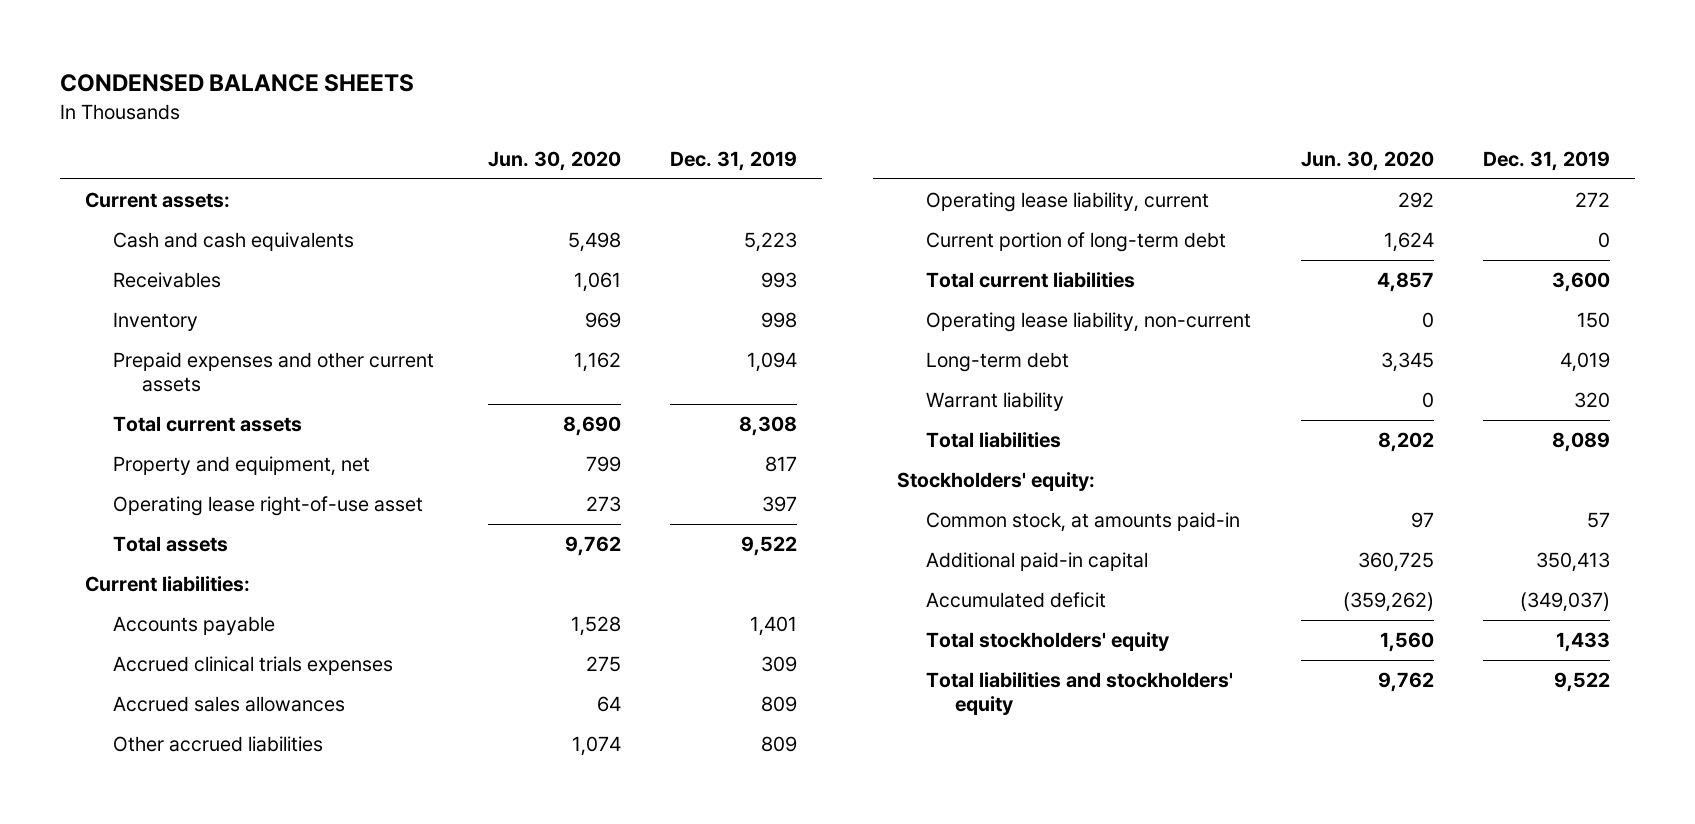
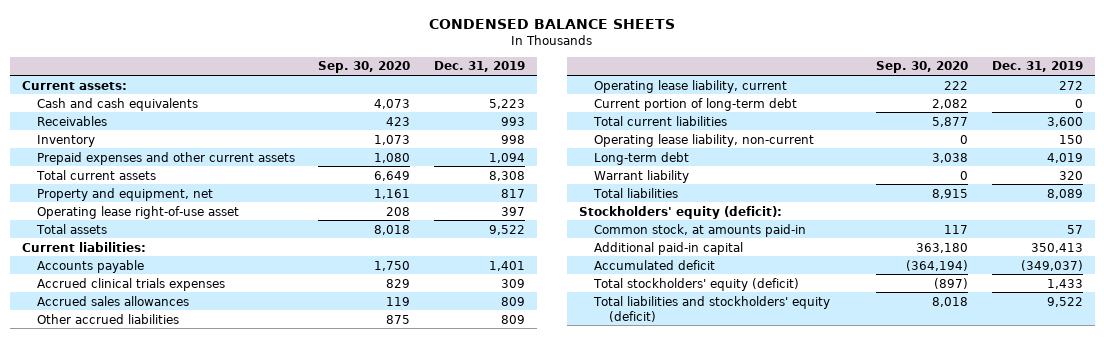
[487,150,621,171] Jun. 30, 2020 -> none
none -> [318,61,411,74] Sep. 30, 2020
[897,472,1096,492] Stockholders' equity: -> [579,205,783,219] Stockholders' equity (deficit):
[926,632,1170,652] Total stockholders' equity -> [593,277,800,291] Total stockholders' equity (deficit)
[926,672,1234,715] Total liabilities and stockholders' equity -> [593,295,831,322] Total liabilities and stockholders' equity (deficit)

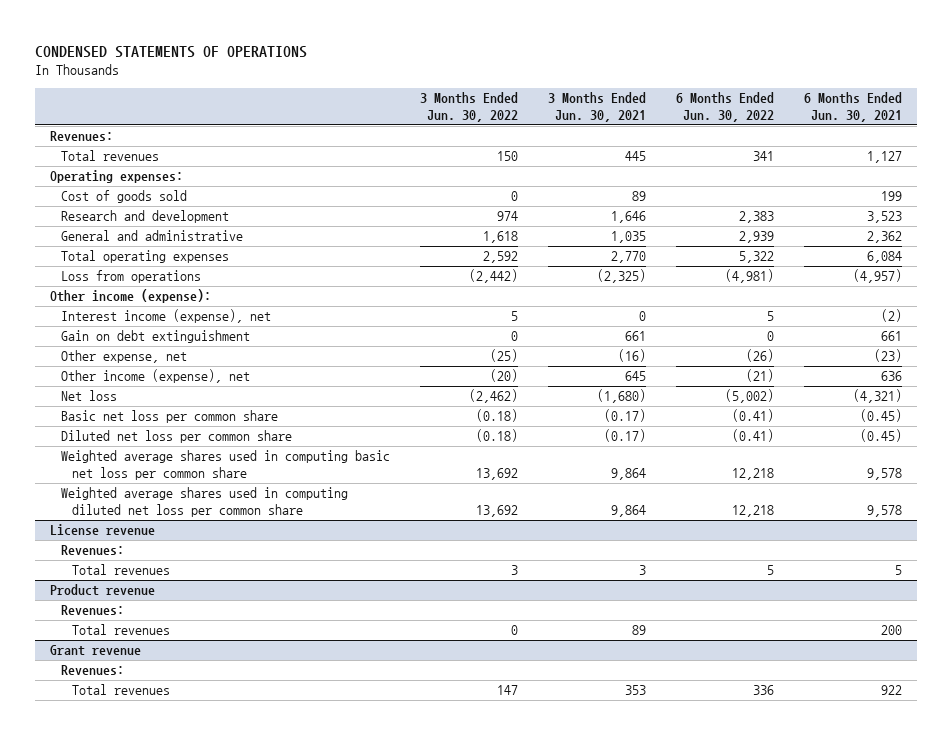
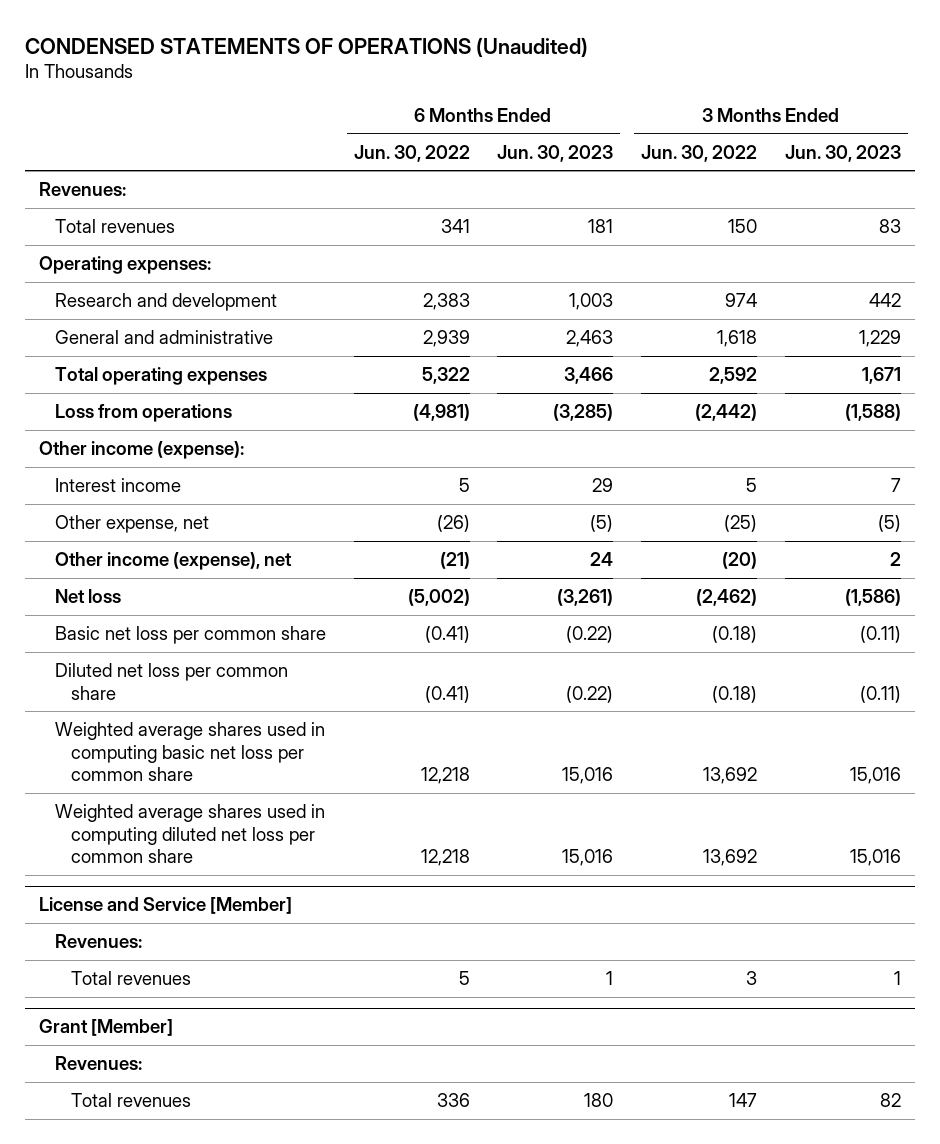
[34,45,307,58] CONDENSED STATEMENTS OF OPERATIONS -> [25,36,589,57] CONDENSED STATEMENTS OF OPERATIONS (Unaudited)
[548,92,647,122] 3 Months Ended Jun. 30, 2021 -> none
[804,92,903,122] 6 Months Ended Jun. 30, 2021 -> none
none -> [497,144,614,162] Jun. 30, 2023
none -> [784,144,901,162] Jun. 30, 2023
[60,190,187,204] Cost of goods sold -> none
[60,330,250,344] Gain on debt extinguishment -> none
[60,309,271,324] Interest income (expense), net -> [54,478,181,493] Interest income
[49,524,155,536] License revenue -> [38,897,292,915] License and Service [Member]
[49,584,155,597] Product revenue -> none
[60,605,124,616] Revenues: -> none
[71,624,170,636] Total revenues -> none
[49,645,141,657] Grant revenue -> [38,1019,173,1037] Grant [Member]

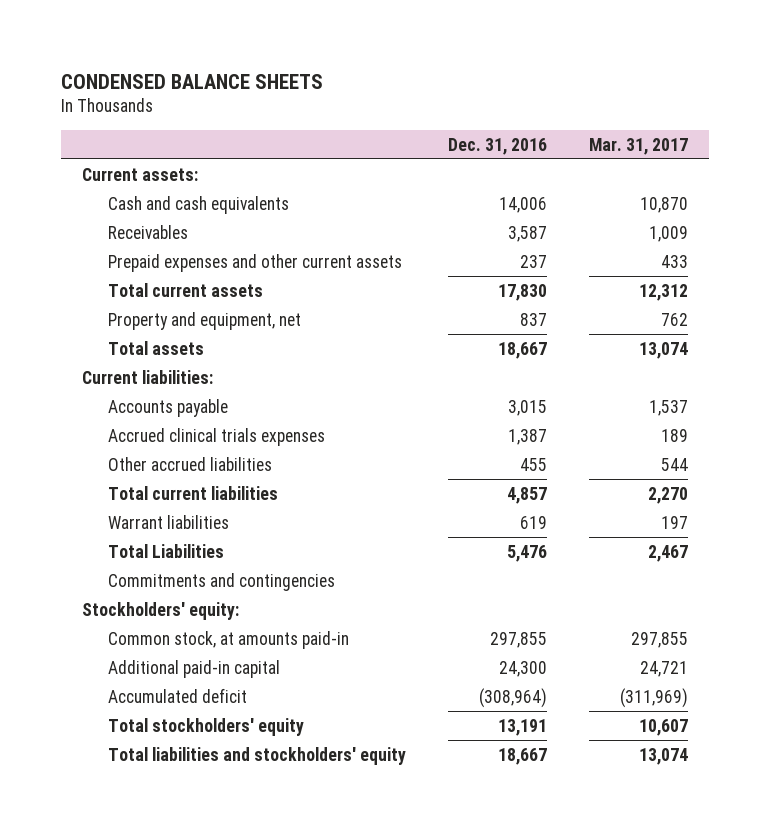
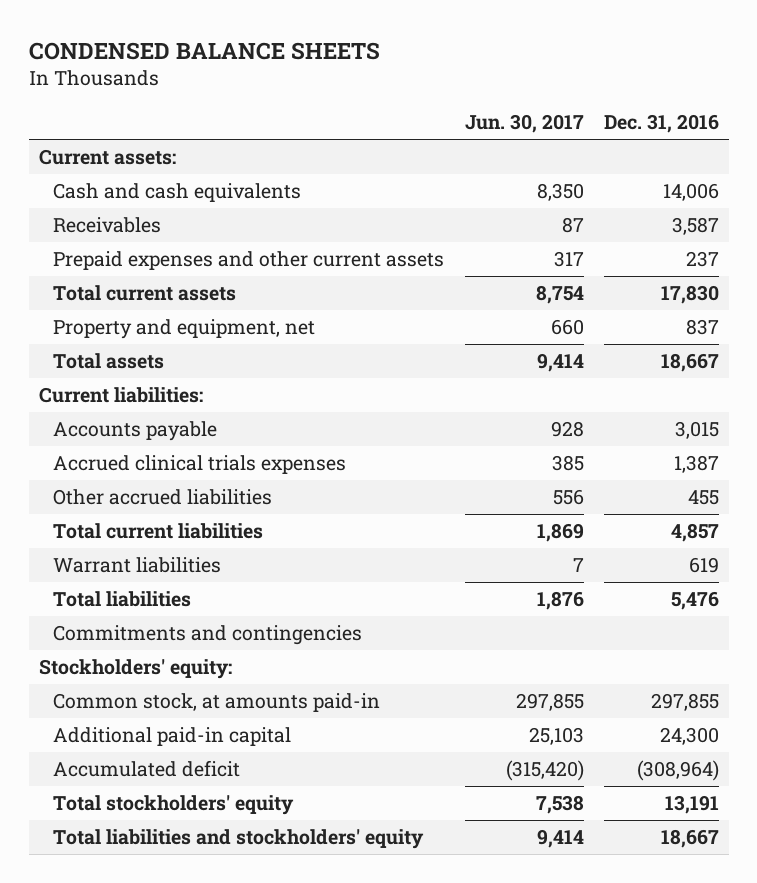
[588,137,688,155] Mar. 31, 2017 -> none
none -> [464,114,584,134] Jun. 30, 2017
[108,543,225,558] Total Liabilities -> [53,591,192,608] Total liabilities

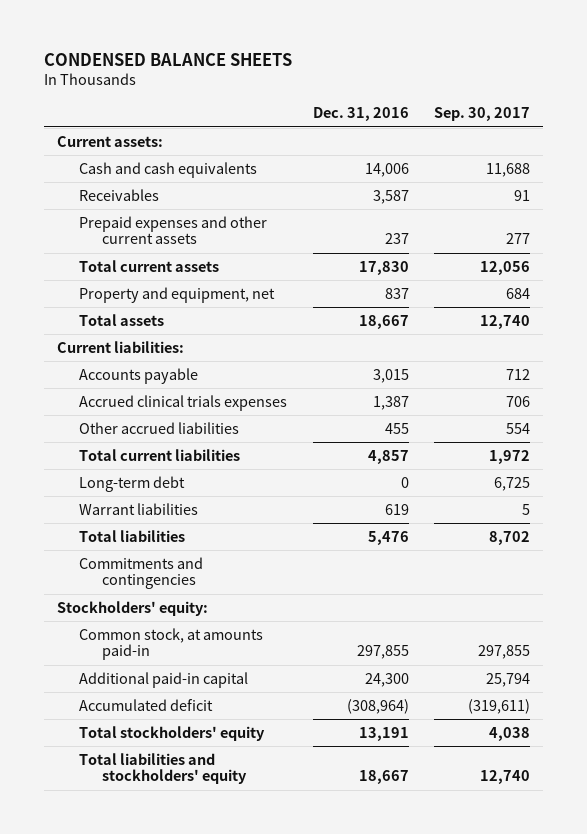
[464,114,584,134] Jun. 30, 2017 -> none
none -> [434,107,531,122] Sep. 30, 2017
none -> [79,475,186,492] Long-term debt

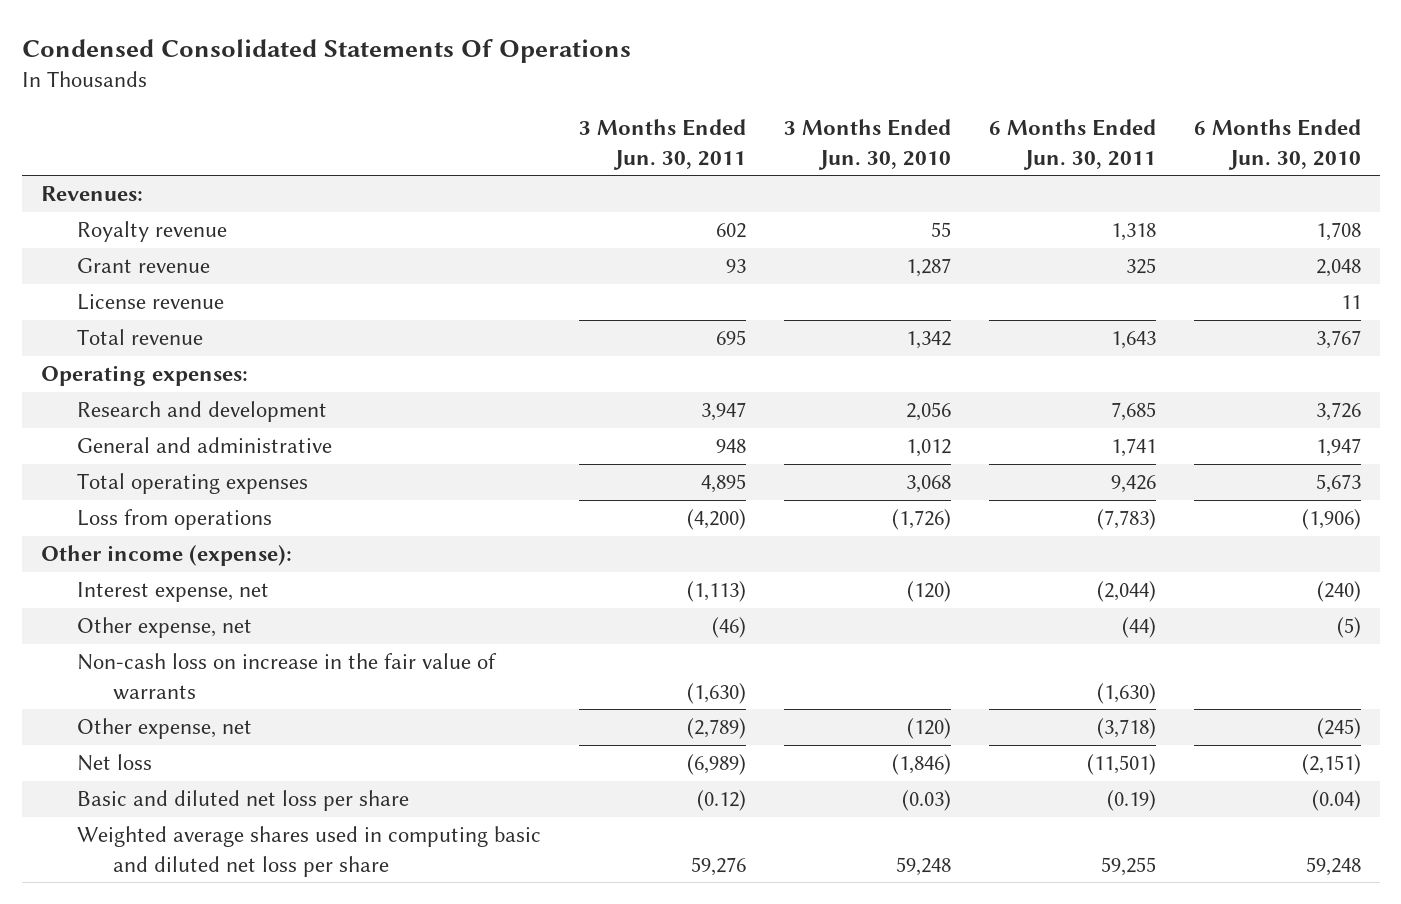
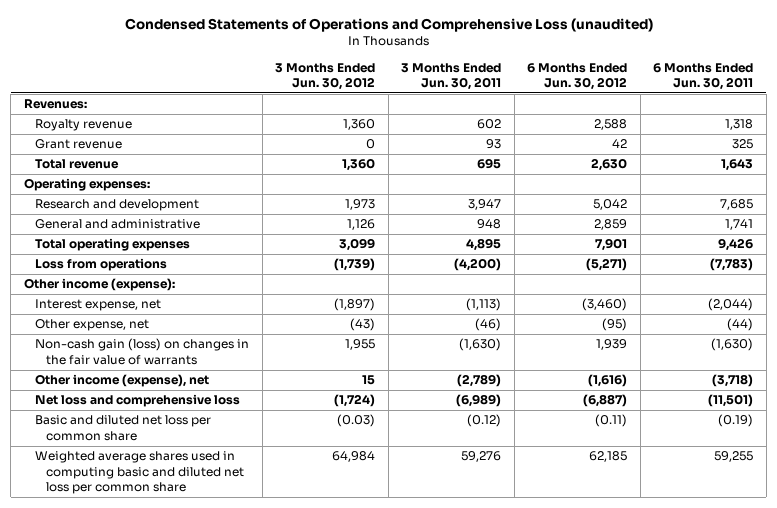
[21,38,631,63] Condensed Consolidated Statements Of Operations -> [124,18,653,33] Condensed Statements of Operations and Comprehensive Loss (unaudited)
[783,119,951,170] 3 Months Ended Jun. 30, 2010 -> none
[1193,119,1361,170] 6 Months Ended Jun. 30, 2010 -> none
none -> [275,62,376,90] 3 Months Ended Jun. 30, 2012
none -> [527,62,628,90] 6 Months Ended Jun. 30, 2012
[76,294,224,311] License revenue -> none
[76,653,497,700] Non-cash loss on increase in the fair value of warrants -> [35,338,250,365] Non-cash gain (loss) on changes in the fair value of warrants
[76,718,252,740] Other expense, net -> [35,374,210,388] Other income (expense), net
[76,754,152,772] Net loss -> [35,394,241,408] Net loss and comprehensive loss
[76,790,409,812] Basic and diluted net loss per share -> [35,415,212,441] Basic and diluted net loss per common share
[76,826,541,877] Weighted average shares used in computing basic and diluted net loss per share -> [35,451,245,495] Weighted average shares used in computing basic and diluted net loss per common share

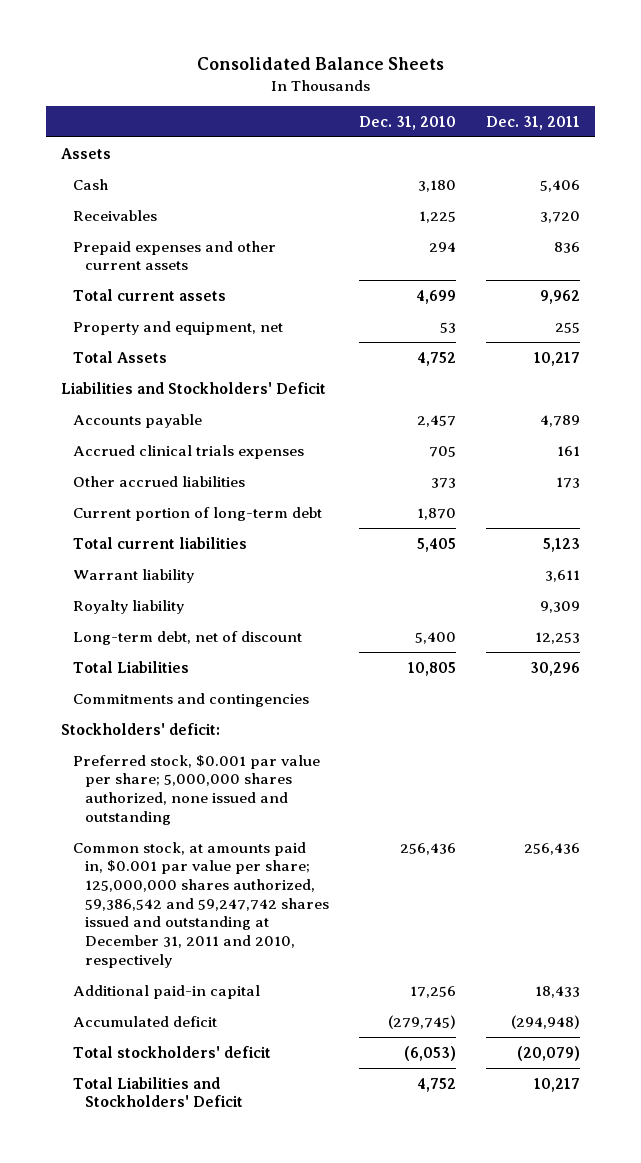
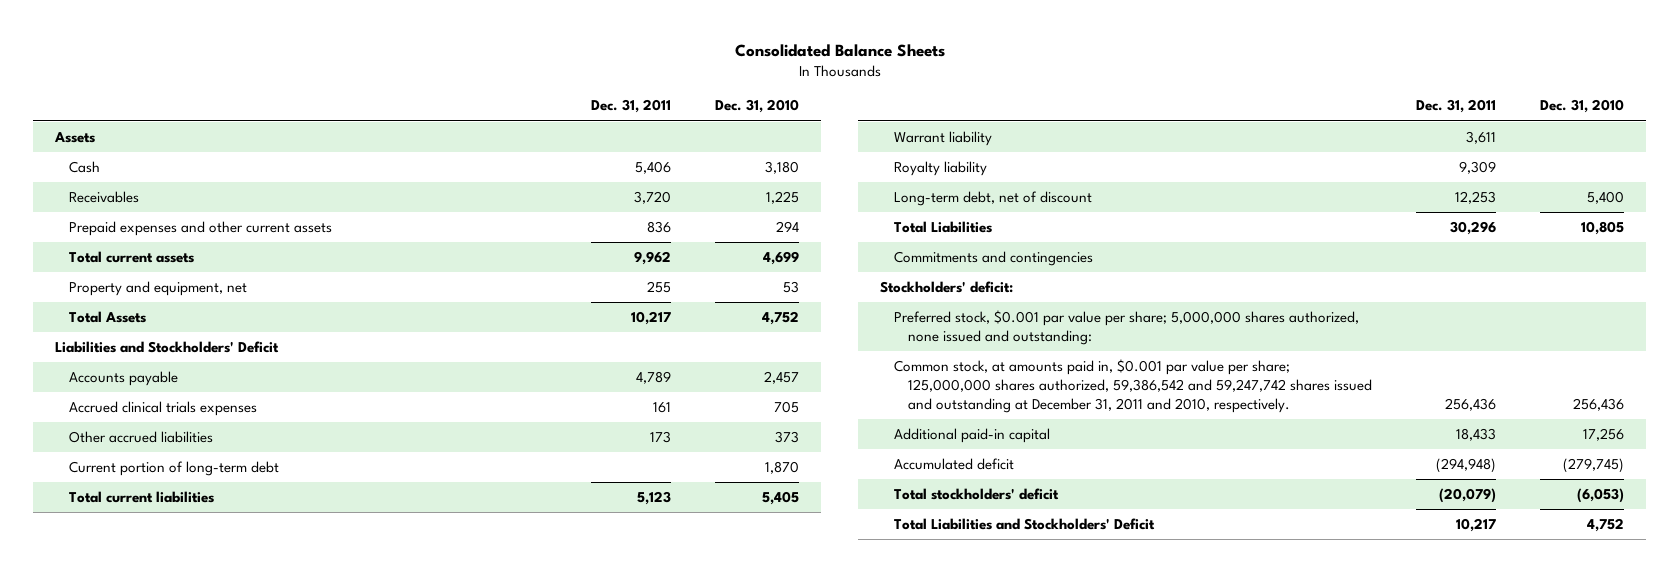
[72,754,320,825] Preferred stock, $0.001 par value per share; 5,000,000 shares authorized, none issued and outstanding -> [894,309,1360,346] Preferred stock, $0.001 par value per share; 5,000,000 shares authorized, none issued and outstanding:
[72,841,329,968] Common stock, at amounts paid in, $0.001 par value per share; 125,000,000 shares authorized, 59,386,542 and 59,247,742 shares issued and outstanding at December 31, 2011 and 2010, respectively -> [894,358,1373,414] Common stock, at amounts paid in, $0.001 par value per share; 125,000,000 shares authorized, 59,386,542 and 59,247,742 shares issued and outstanding at December 31, 2011 and 2010, respectively.

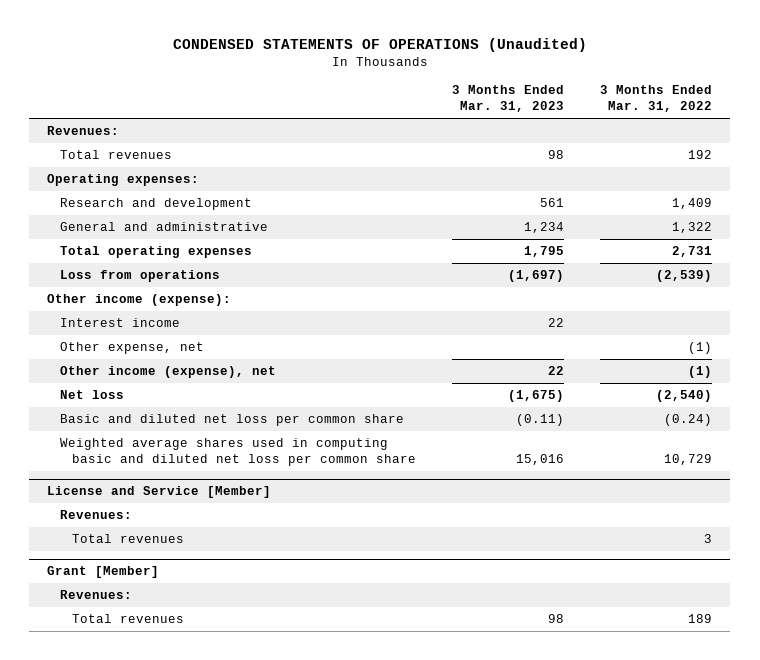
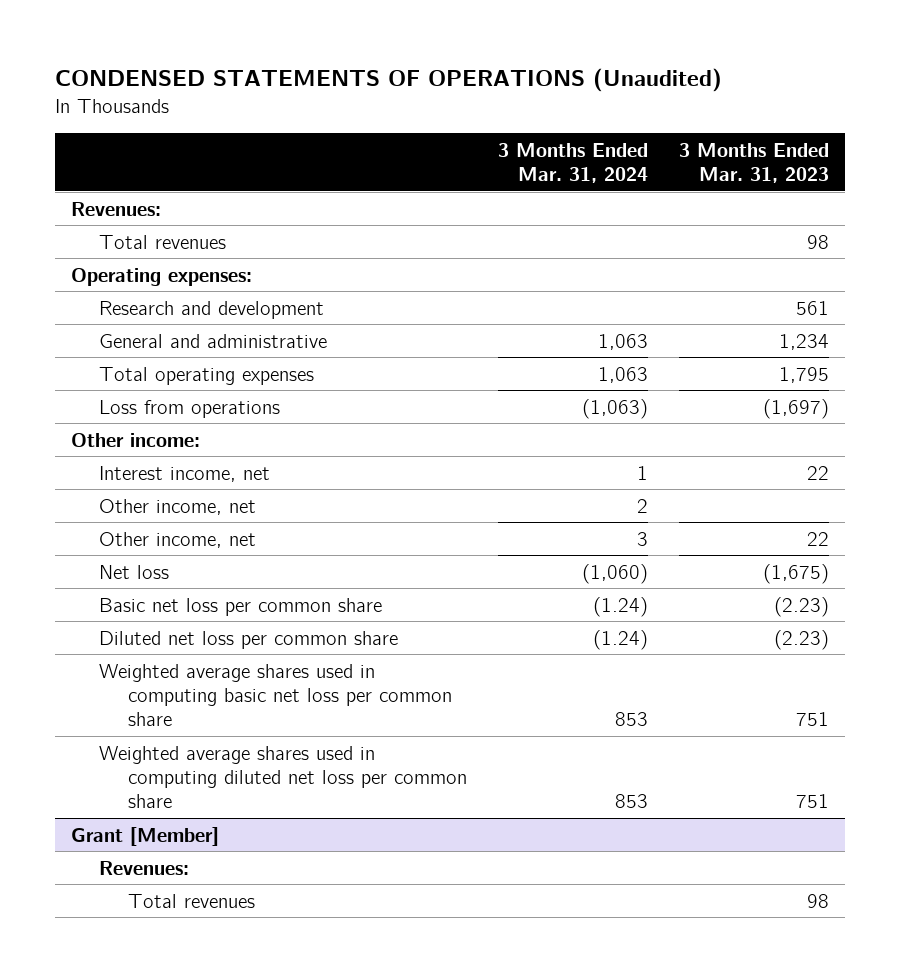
[600,85,713,113] 3 Months Ended Mar. 31, 2022 -> none
none -> [498,142,649,183] 3 Months Ended Mar. 31, 2024
[47,294,232,307] Other income (expense): -> [70,432,200,447] Other income:
[59,318,180,328] Interest income -> [99,465,271,482] Interest income, net
[59,342,204,355] Other expense, net -> [99,498,257,515] Other income, net
[59,366,276,379] Other income (expense), net -> [99,531,257,548] Other income, net
[47,486,272,499] License and Service [Member] -> none
[59,510,132,520] Revenues: -> none
[72,534,185,544] Total revenues -> none
none -> [99,597,383,616] Basic net loss per common share
[59,414,404,427] Basic and diluted net loss per common share -> [99,630,399,649] Diluted net loss per common share
[516,414,565,427] (0.11) -> [774,629,830,650] (2.23)
none -> [99,663,453,726] Weighted average shares used in computing basic net loss per common share
[59,438,417,467] Weighted average shares used in computing basic and diluted net loss per common share -> [99,745,468,808] Weighted average shares used in computing diluted net loss per common share
[516,454,565,466] 15,016 -> [796,793,830,808] 751

